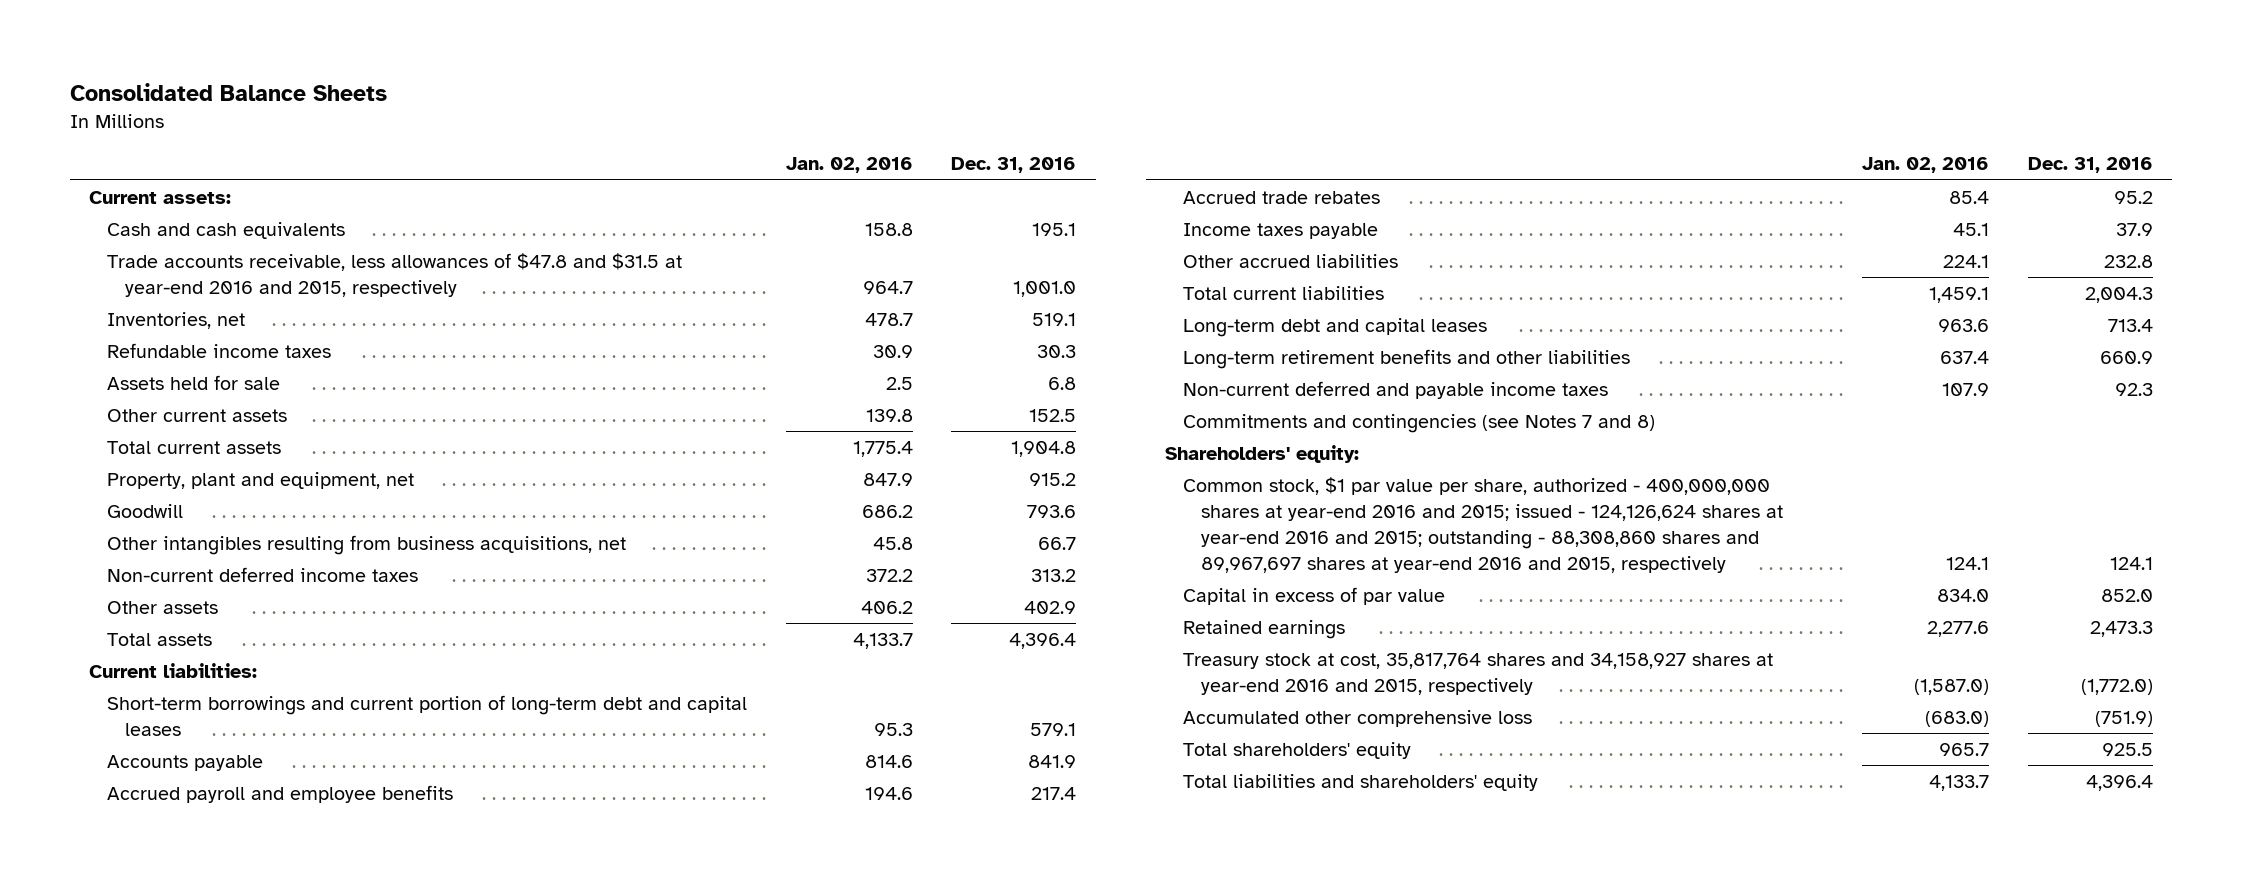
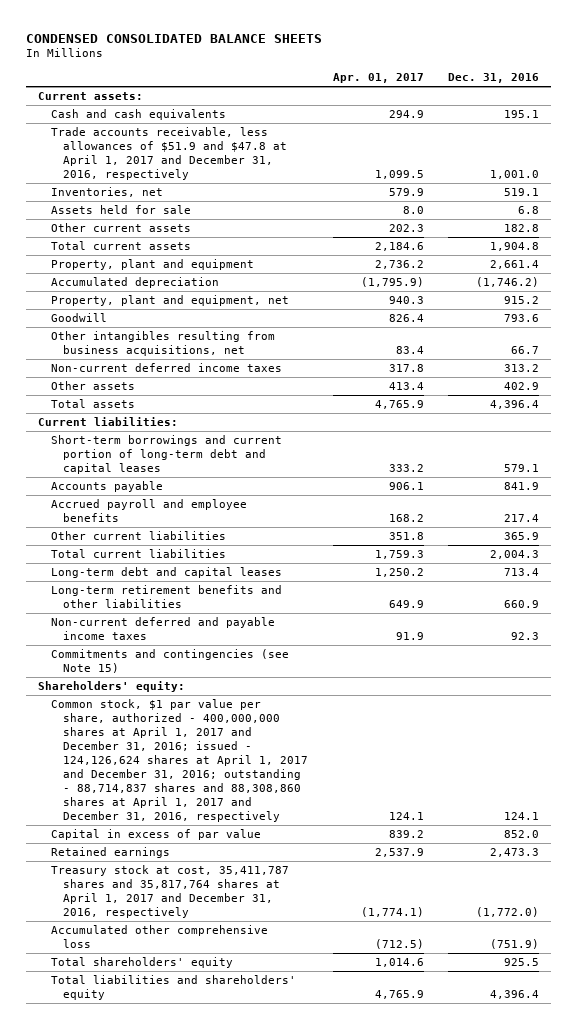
[69,82,387,101] Consolidated Balance Sheets -> [25,33,322,43] CONDENSED CONSOLIDATED BALANCE SHEETS
[785,157,913,174] Jan. 02, 2016 -> none
none -> [332,73,424,84] Apr. 01, 2017
[106,252,682,297] Trade accounts receivable, less allowances of $47.8 and $31.5 at year-end 2016 and 2015, respectively -> [50,126,288,180] Trade accounts receivable, less allowances of $51.9 and $47.8 at April 1, 2017 and December 31, 2016, respectively
[106,342,331,358] Refundable income taxes -> none
[1029,408,1077,422] 152.5 -> [503,223,539,232] 182.8
none -> [50,258,254,270] Property, plant and equipment
none -> [50,276,219,288] Accumulated depreciation
[1183,190,1381,204] Accrued trade rebates -> none
[1183,222,1379,239] Income taxes payable -> none
[1183,253,1399,268] Other accrued liabilities -> [50,530,226,540] Other current liabilities
[2103,254,2153,268] 232.8 -> [503,531,539,540] 365.9
[1183,413,1656,433] Commitments and contingencies (see Notes 7 and 8) -> [50,648,289,673] Commitments and contingencies (see Note 15)
[1183,476,1784,573] Common stock, $1 par value per share, authorized - 400,000,000 shares at year-end 2016 and 2015; issued - 124,126,624 shares at year-end 2016 and 2015; outstanding - 88,308,860 shares and 89,967,697 shares at year-end 2016 and 2015, respectively -> [50,698,309,822] Common stock, $1 par value per share, authorized - 400,000,000 shares at April 1, 2017 and December 31, 2016; issued - 124,126,624 shares at April 1, 2017 and December 31, 2016; outstanding - 88,714,837 shares and 88,308,860 shares at April 1, 2017 and December 31, 2016, respectively
[1183,652,1774,695] Treasury stock at cost, 35,817,764 shares and 34,158,927 shares at year-end 2016 and 2015, respectively -> [50,864,289,918] Treasury stock at cost, 35,411,787 shares and 35,817,764 shares at April 1, 2017 and December 31, 2016, respectively

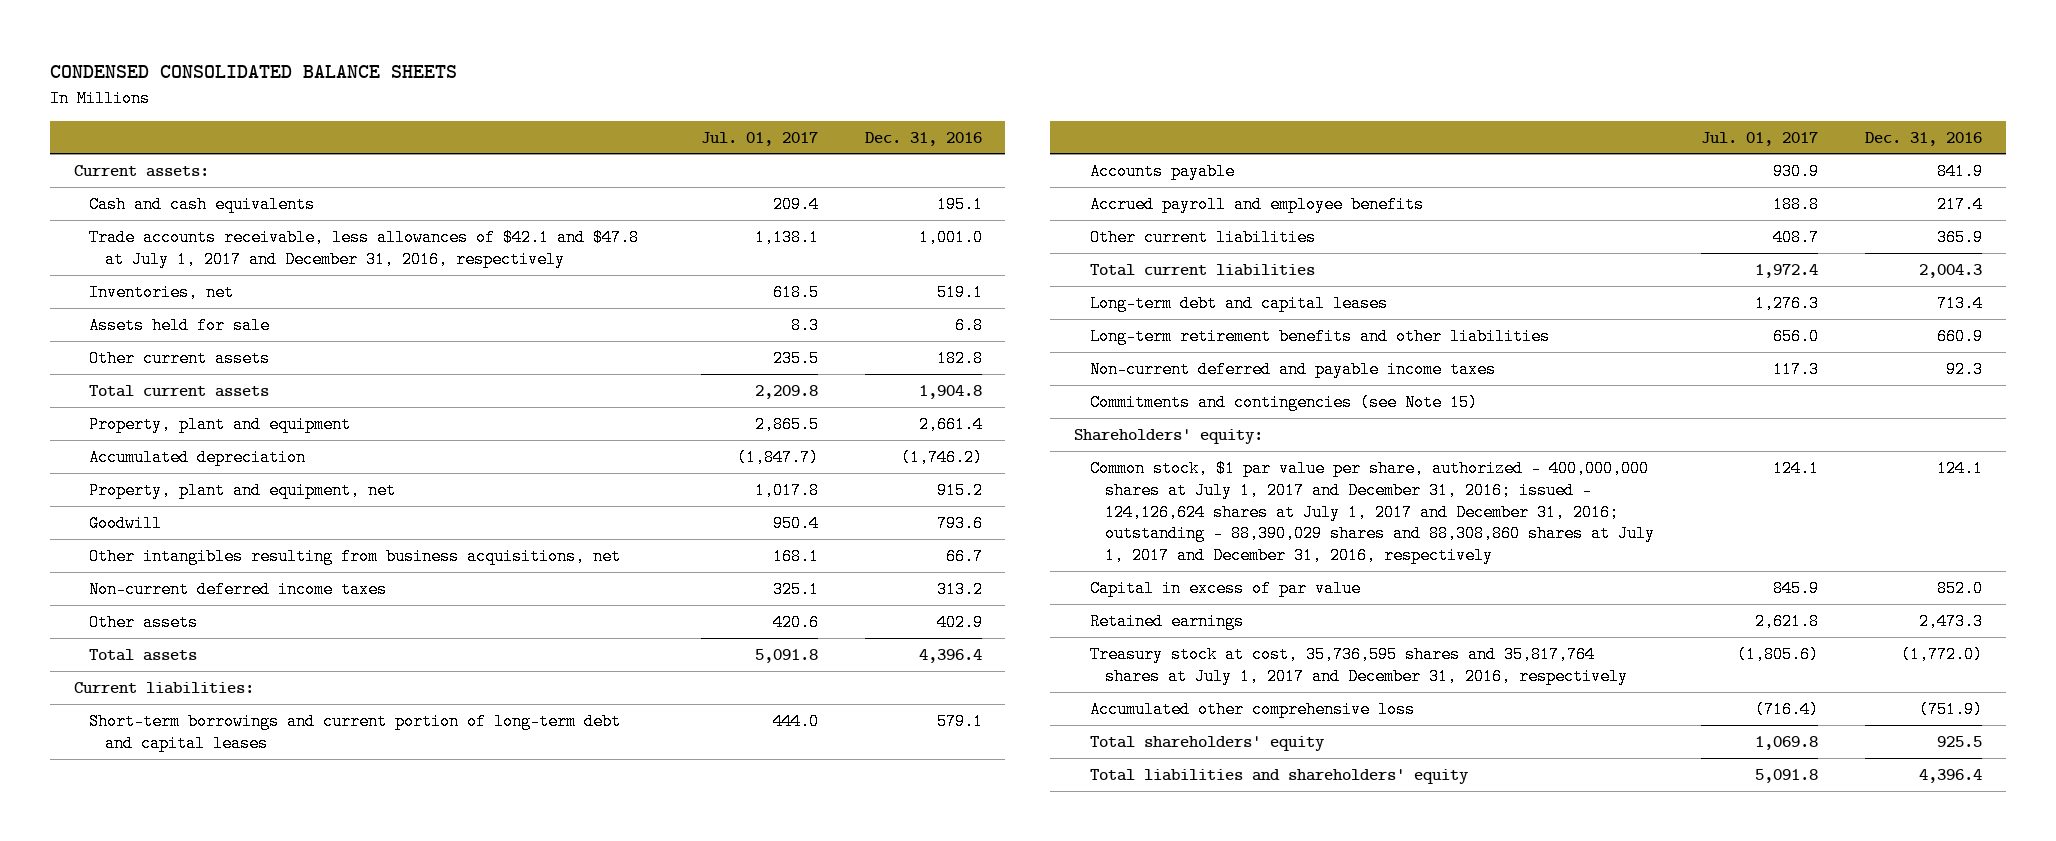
[332,73,424,84] Apr. 01, 2017 -> none
none -> [700,131,818,146] Jul. 01, 2017
[50,126,288,180] Trade accounts receivable, less allowances of $51.9 and $47.8 at April 1, 2017 and December 31, 2016, respectively -> [89,228,640,268] Trade accounts receivable, less allowances of $42.1 and $47.8 at July 1, 2017 and December 31, 2016, respectively
[50,698,309,822] Common stock, $1 par value per share, authorized - 400,000,000 shares at April 1, 2017 and December 31, 2016; issued - 124,126,624 shares at April 1, 2017 and December 31, 2016; outstanding - 88,714,837 shares and 88,308,860 shares at April 1, 2017 and December 31, 2016, respectively -> [1089,459,1656,565] Common stock, $1 par value per share, authorized - 400,000,000 shares at July 1, 2017 and December 31, 2016; issued - 124,126,624 shares at July 1, 2017 and December 31, 2016; outstanding - 88,390,029 shares and 88,308,860 shares at July 1, 2017 and December 31, 2016, respectively
[50,864,289,918] Treasury stock at cost, 35,411,787 shares and 35,817,764 shares at April 1, 2017 and December 31, 2016, respectively -> [1089,645,1629,685] Treasury stock at cost, 35,736,595 shares and 35,817,764 shares at July 1, 2017 and December 31, 2016, respectively

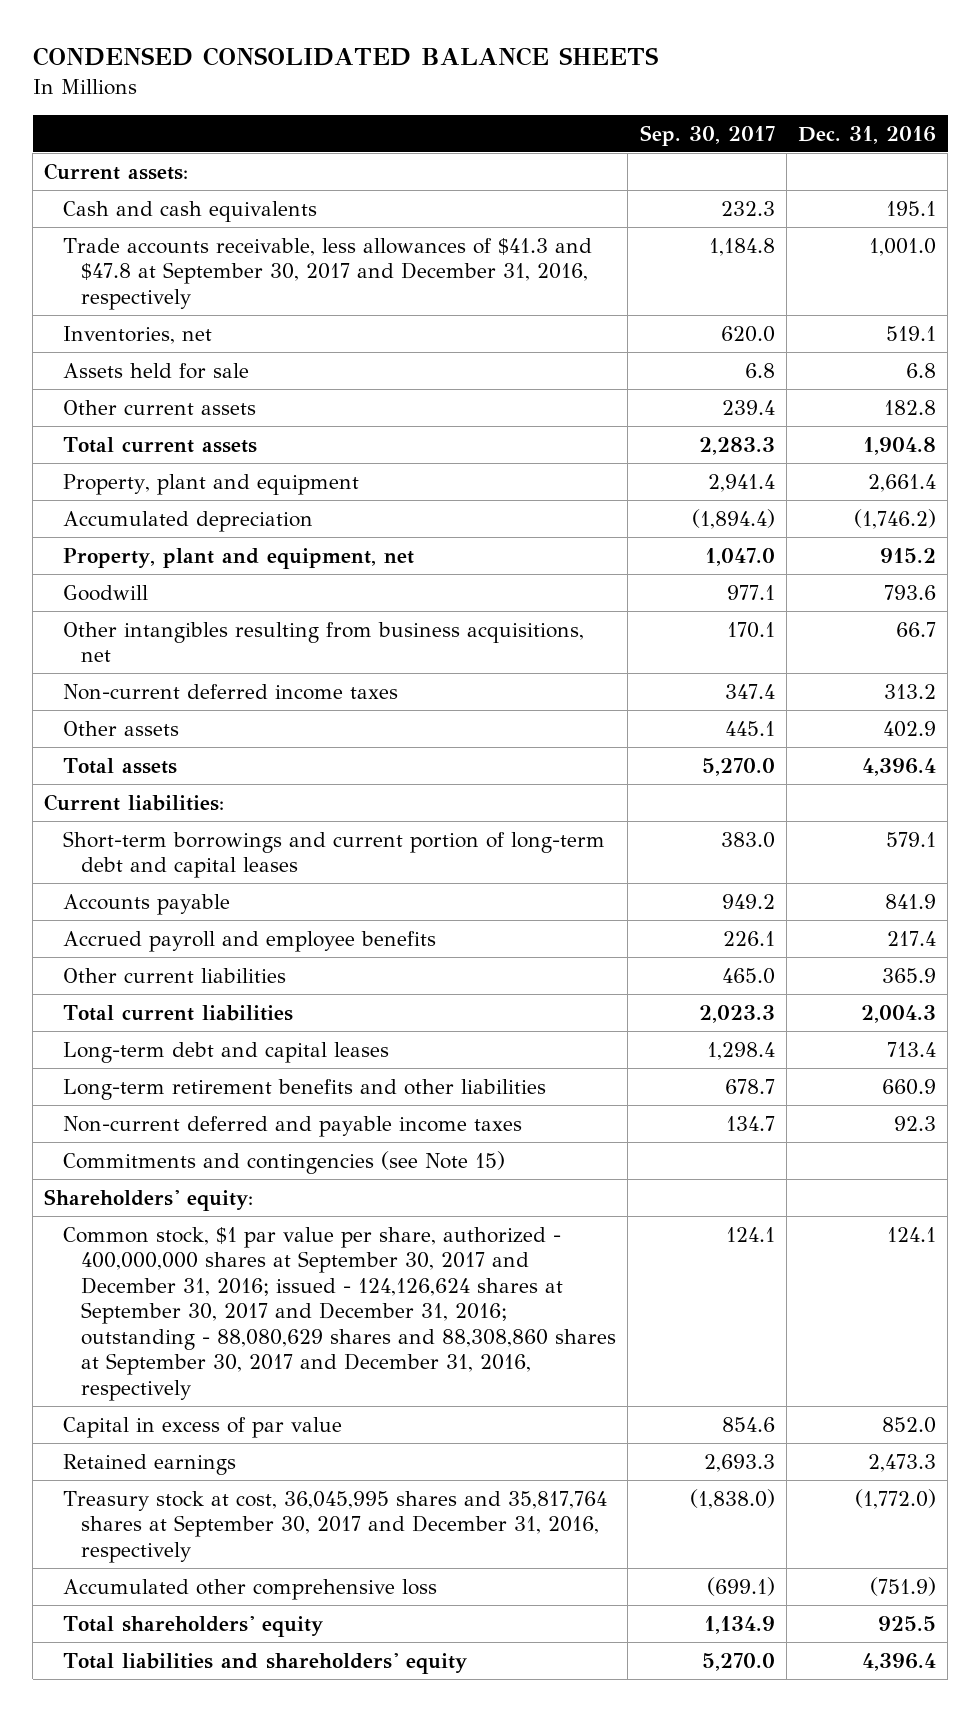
[700,131,818,146] Jul. 01, 2017 -> none
none -> [639,124,775,146] Sep. 30, 2017
[89,228,640,268] Trade accounts receivable, less allowances of $42.1 and $47.8 at July 1, 2017 and December 31, 2016, respectively -> [62,237,592,310] Trade accounts receivable, less allowances of $41.3 and $47.8 at September 30, 2017 and December 31, 2016, respectively
[1089,459,1656,565] Common stock, $1 par value per share, authorized - 400,000,000 shares at July 1, 2017 and December 31, 2016; issued - 124,126,624 shares at July 1, 2017 and December 31, 2016; outstanding - 88,390,029 shares and 88,308,860 shares at July 1, 2017 and December 31, 2016, respectively -> [62,1226,617,1401] Common stock, $1 par value per share, authorized - 400,000,000 shares at September 30, 2017 and December 31, 2016; issued - 124,126,624 shares at September 30, 2017 and December 31, 2016; outstanding - 88,080,629 shares and 88,308,860 shares at September 30, 2017 and December 31, 2016, respectively
[1089,645,1629,685] Treasury stock at cost, 35,736,595 shares and 35,817,764 shares at July 1, 2017 and December 31, 2016, respectively -> [62,1490,607,1563] Treasury stock at cost, 36,045,995 shares and 35,817,764 shares at September 30, 2017 and December 31, 2016, respectively

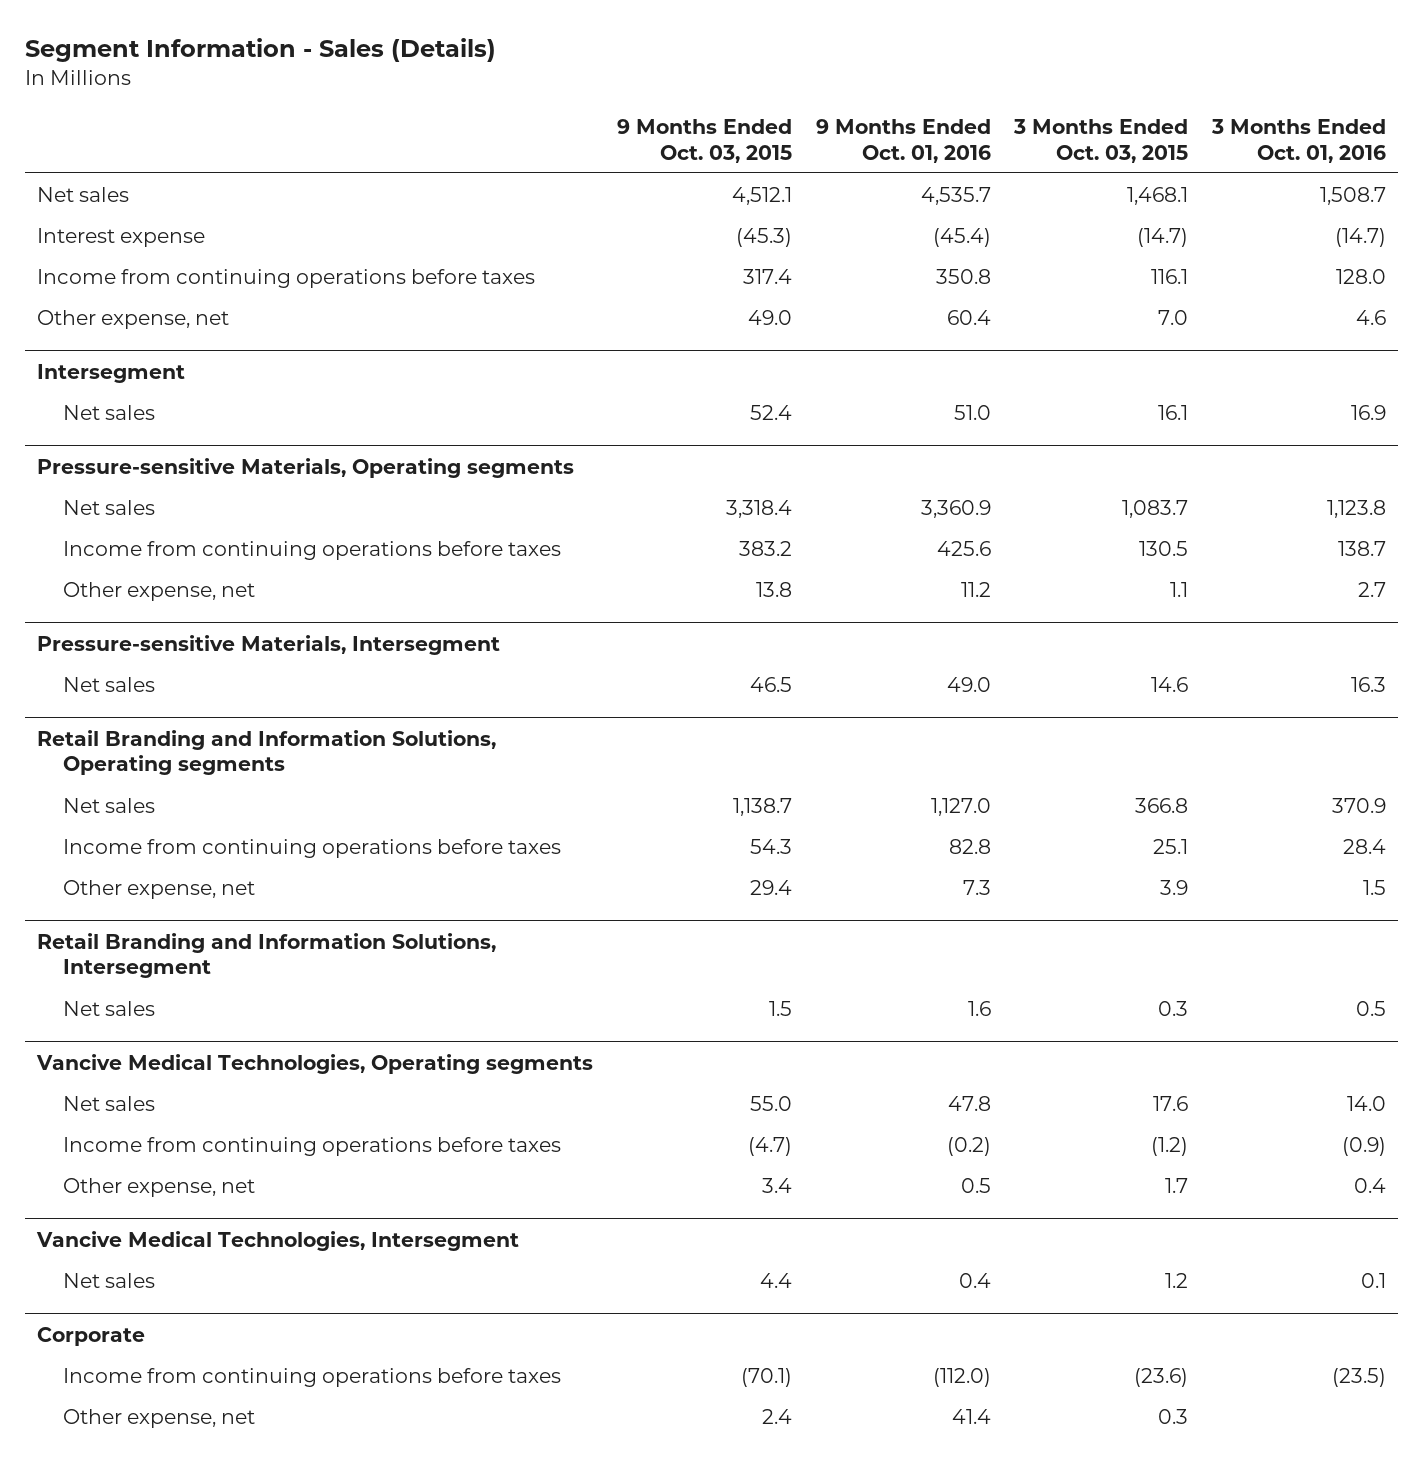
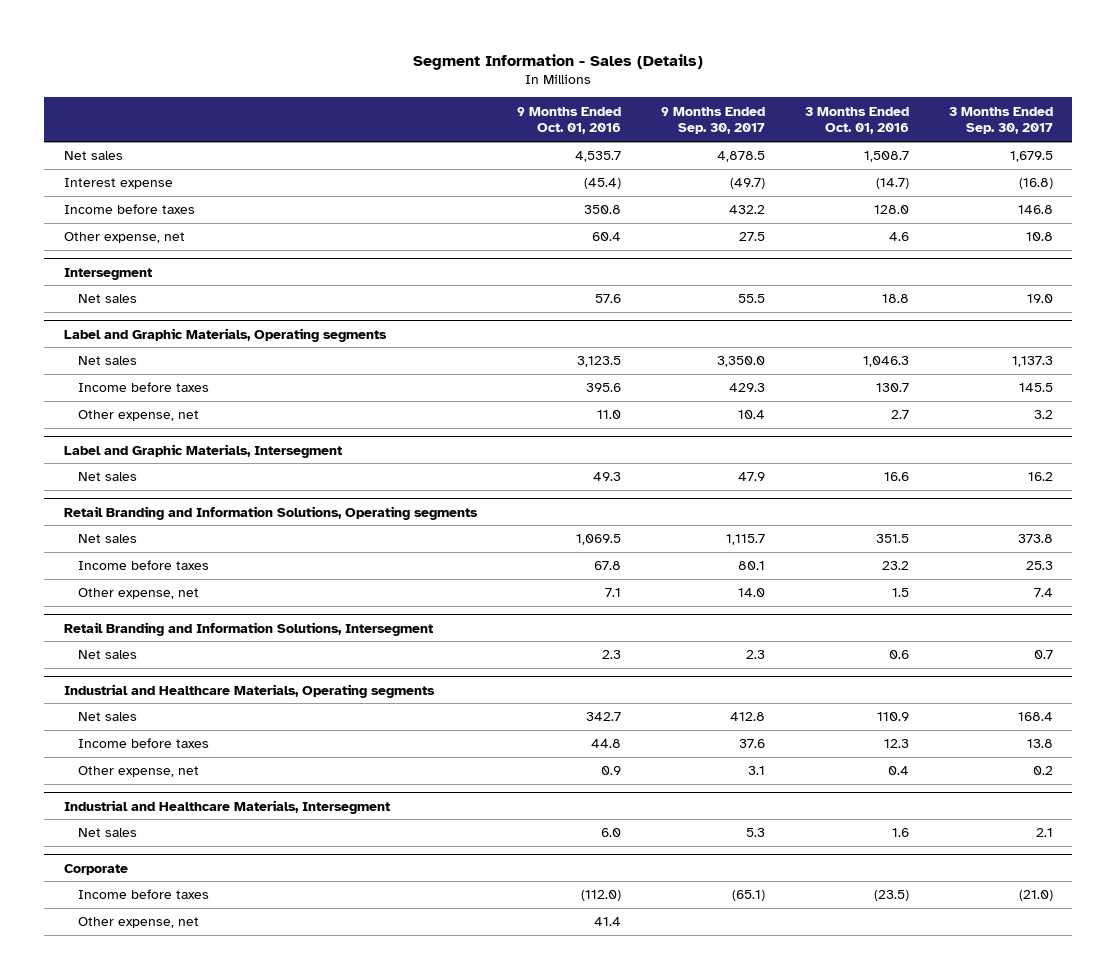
[616,118,792,163] 9 Months Ended Oct. 03, 2015 -> none
[1013,118,1189,163] 3 Months Ended Oct. 03, 2015 -> none
none -> [660,106,765,135] 9 Months Ended Sep. 30, 2017
none -> [948,106,1053,135] 3 Months Ended Sep. 30, 2017
[37,268,536,288] Income from continuing operations before taxes -> [64,204,196,215] Income before taxes
[37,457,575,478] Pressure-sensitive Materials, Operating segments -> none
[37,634,501,655] Pressure-sensitive Materials, Intersegment -> none
[953,404,991,420] 51.0 -> [595,294,622,304] 57.6
[1351,404,1387,420] 16.9 -> [881,294,909,304] 18.8
none -> [64,327,388,342] Label and Graphic Materials, Operating segments
[920,499,991,518] 3,360.9 -> [577,356,622,368] 3,123.5
[1327,499,1387,518] 1,123.8 -> [862,356,909,368] 1,046.3
[62,540,561,560] Income from continuing operations before taxes -> [77,382,209,393] Income before taxes
[936,540,991,556] 425.6 -> [586,383,622,393] 395.6
[1338,540,1387,556] 138.7 -> [875,383,909,393] 130.7
[960,581,991,597] 11.2 -> [597,410,622,420] 11.0
none -> [64,443,343,458] Label and Graphic Materials, Intersegment
[946,676,991,692] 49.0 -> [593,472,622,482] 49.3
[1351,676,1387,692] 16.3 -> [883,472,909,482] 16.6
[930,797,991,816] 1,127.0 -> [576,534,622,546] 1,069.5
[1332,797,1387,813] 370.9 -> [875,534,909,544] 351.5
[62,838,561,858] Income from continuing operations before taxes -> [77,560,209,571] Income before taxes
[948,838,991,854] 82.8 -> [594,561,622,571] 67.8
[1343,838,1387,854] 28.4 -> [881,561,909,571] 23.2
[962,879,991,895] 7.3 -> [605,588,622,598] 7.1
[36,1053,594,1074] Vancive Medical Technologies, Operating segments -> none
[36,1230,520,1251] Vancive Medical Technologies, Intersegment -> none
[967,1000,991,1016] 1.6 -> [602,650,622,660] 2.3
[1356,1000,1387,1016] 0.5 -> [888,650,909,660] 0.6
none -> [64,683,436,698] Industrial and Healthcare Materials, Operating segments
[947,1095,991,1111] 47.8 -> [586,712,622,722] 342.7
[1347,1095,1387,1111] 14.0 -> [876,712,909,722] 110.9
[62,1136,561,1156] Income from continuing operations before taxes -> [77,738,209,749] Income before taxes
[946,1136,991,1156] (0.2) -> [591,739,622,749] 44.8
[1342,1136,1387,1156] (0.9) -> [883,739,909,749] 12.3
[960,1177,991,1193] 0.5 -> [601,766,622,776] 0.9
none -> [64,799,391,814] Industrial and Healthcare Materials, Intersegment
[958,1272,991,1288] 0.4 -> [601,828,622,838] 6.0
[1361,1272,1387,1288] 0.1 -> [891,828,909,838] 1.6
[62,1367,561,1387] Income from continuing operations before taxes -> [77,889,209,900] Income before taxes

